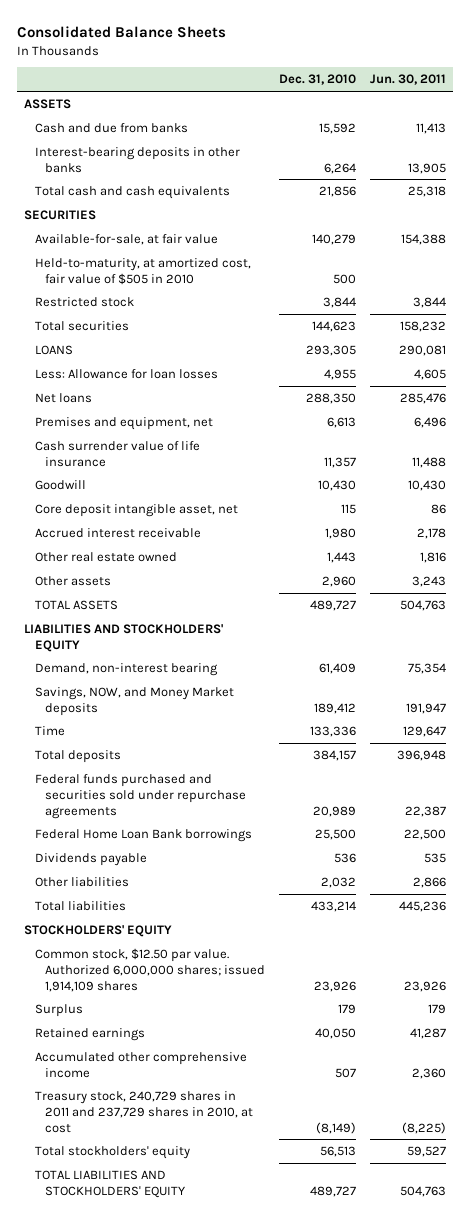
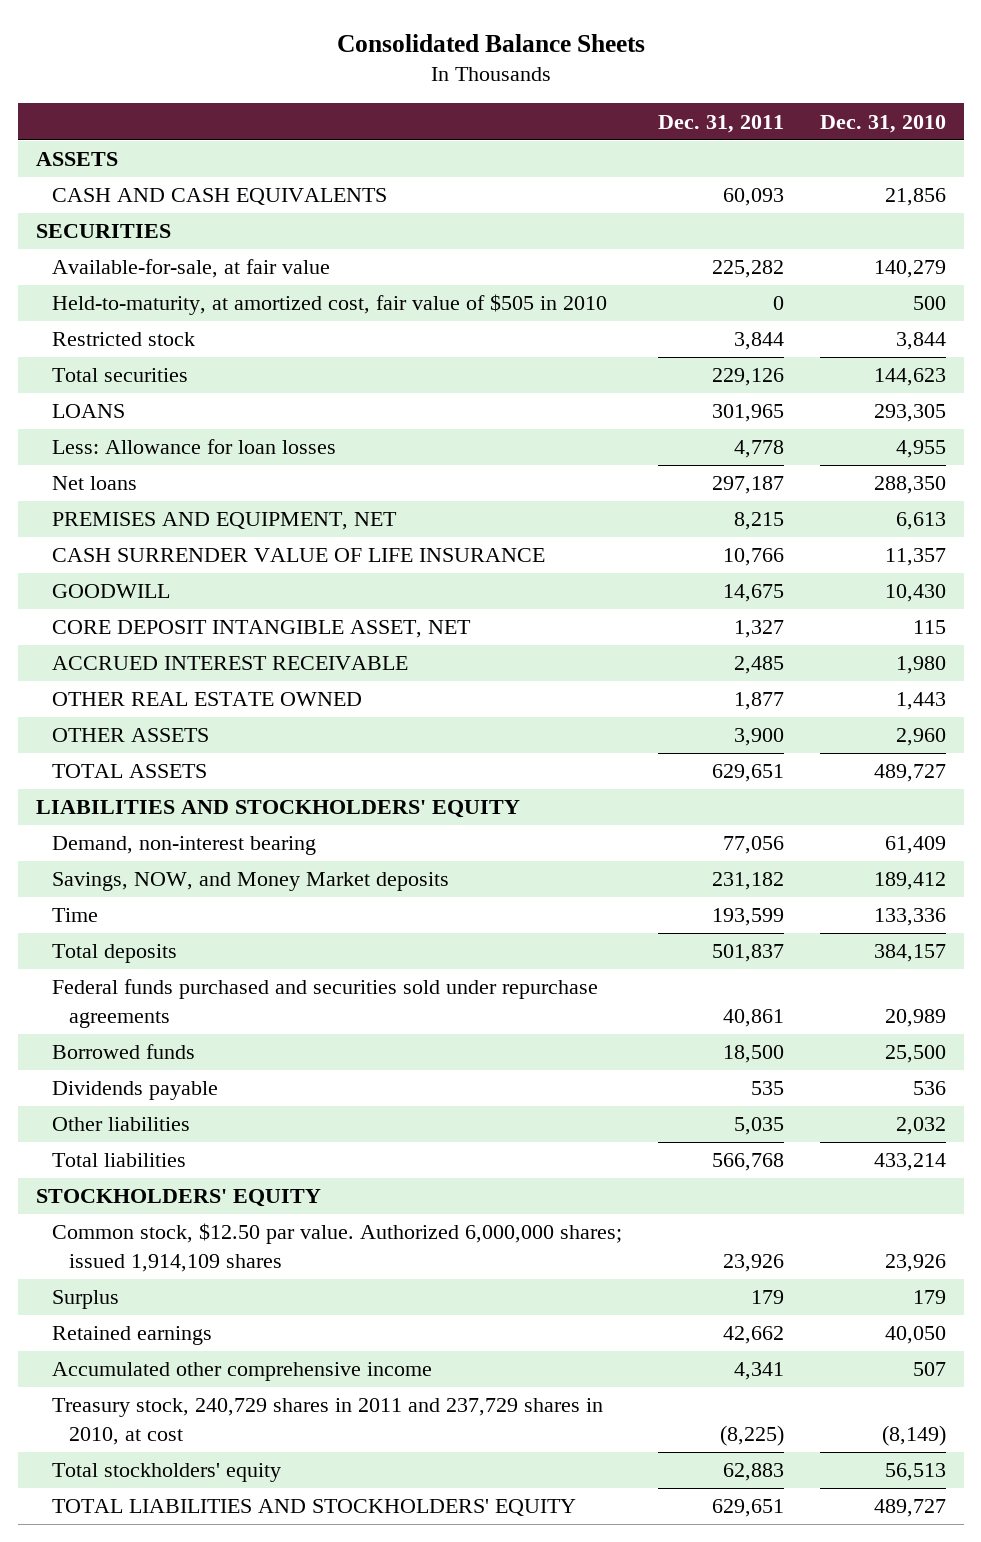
[370,74,447,86] Jun. 30, 2011 -> none
none -> [658,114,785,133] Dec. 31, 2011
[34,122,188,133] Cash and due from banks -> none
[34,146,240,173] Interest-bearing deposits in other banks -> none
[34,185,230,199] Total cash and cash equivalents -> [52,188,388,206] CASH AND CASH EQUIVALENTS
[34,416,213,430] Premises and equipment, net -> [52,512,398,531] PREMISES AND EQUIPMENT, NET
[34,440,200,467] Cash surrender value of life insurance -> [52,548,546,563] CASH SURRENDER VALUE OF LIFE INSURANCE
[34,479,86,490] Goodwill -> [52,584,171,599] GOODWILL
[34,503,238,517] Core deposit intangible asset, net -> [52,620,472,639] CORE DEPOSIT INTANGIBLE ASSET, NET
[34,527,201,538] Accrued interest receivable -> [52,656,409,671] ACCRUED INTEREST RECEIVABLE
[34,551,177,562] Other real estate owned -> [52,692,363,707] OTHER REAL ESTATE OWNED
[34,575,111,586] Other assets -> [52,728,210,743] OTHER ASSETS
[34,828,252,842] Federal Home Loan Bank borrowings -> [52,1044,196,1060] Borrowed funds

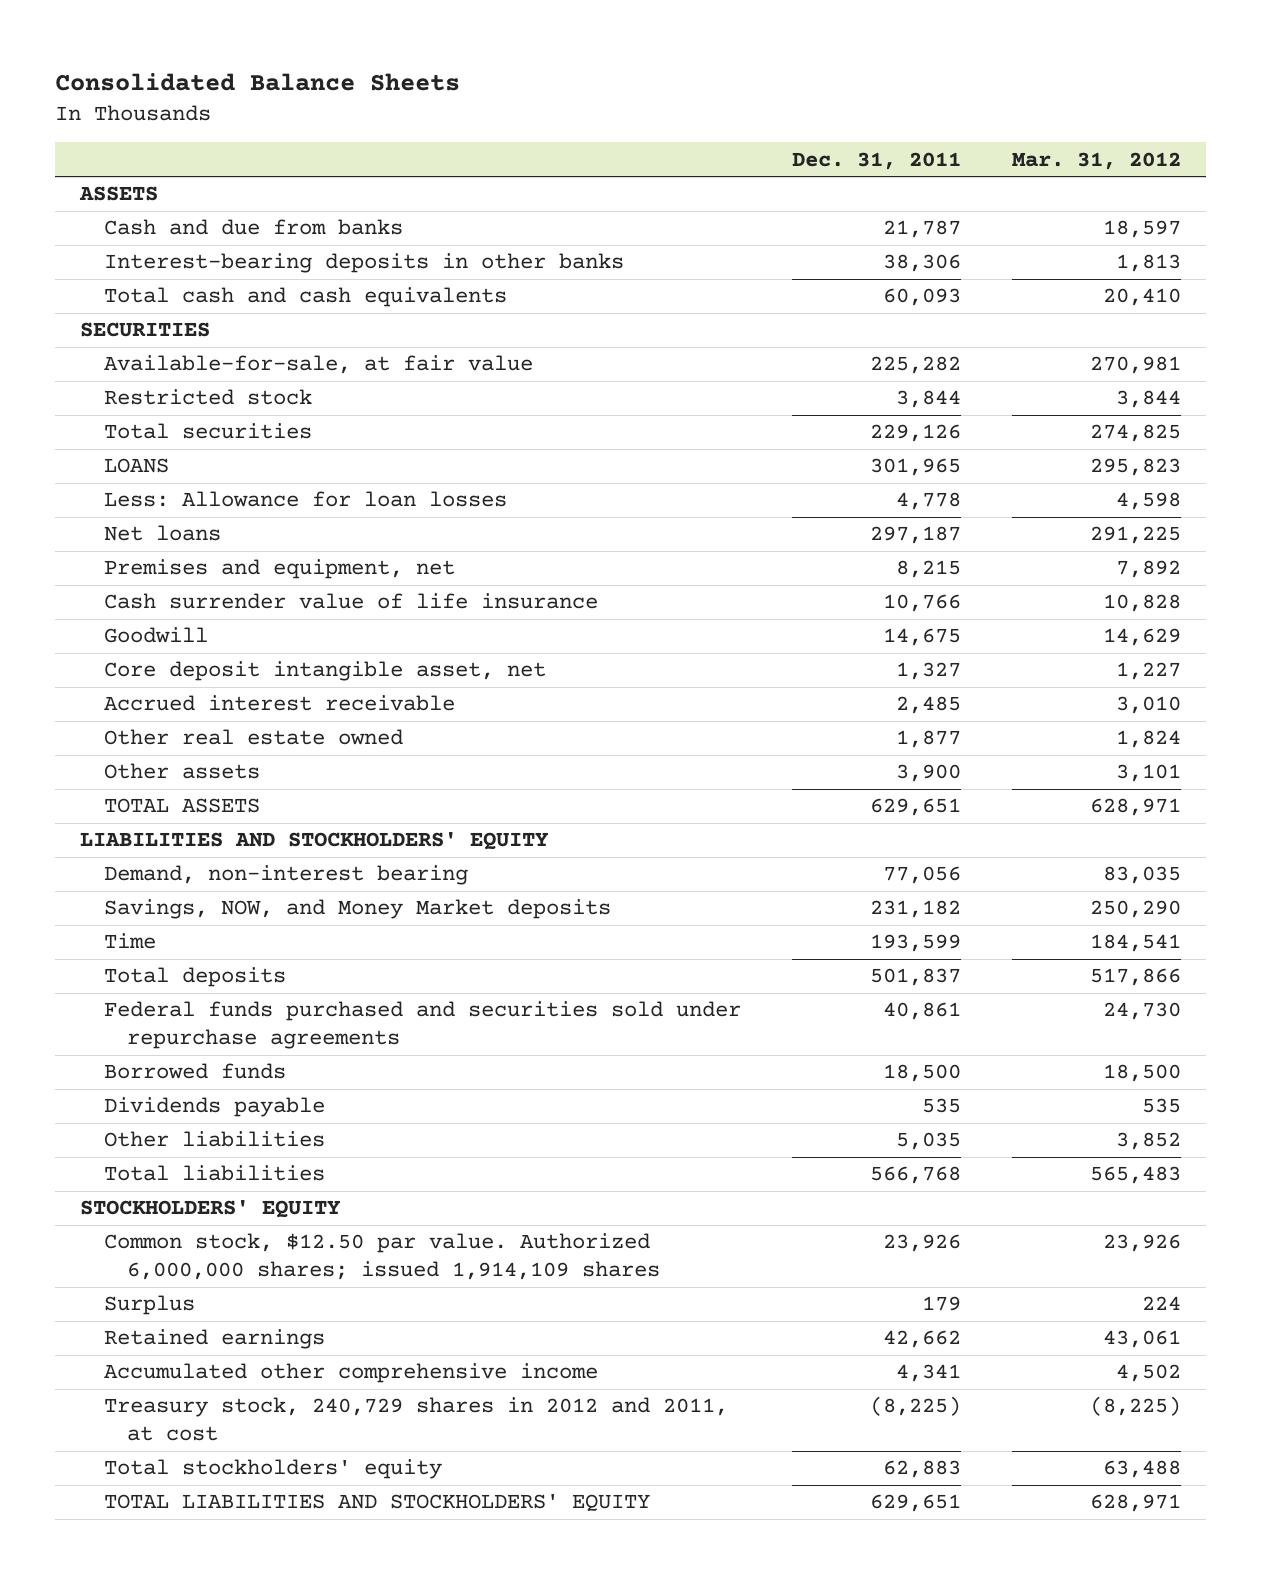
[819,114,946,133] Dec. 31, 2010 -> none
none -> [1011,151,1181,170] Mar. 31, 2012
none -> [103,219,403,236] Cash and due from banks
none -> [103,253,624,274] Interest-bearing deposits in other banks
[52,188,388,206] CASH AND CASH EQUIVALENTS -> [103,287,507,308] Total cash and cash equivalents
[52,294,608,316] Held-to-maturity, at amortized cost, fair value of $505 in 2010 -> none
[52,512,398,531] PREMISES AND EQUIPMENT, NET -> [103,559,455,580] Premises and equipment, net
[52,548,546,563] CASH SURRENDER VALUE OF LIFE INSURANCE -> [103,593,598,610] Cash surrender value of life insurance
[52,584,171,599] GOODWILL -> [103,627,208,644] Goodwill
[52,620,472,639] CORE DEPOSIT INTANGIBLE ASSET, NET -> [103,661,546,682] Core deposit intangible asset, net
[52,656,409,671] ACCRUED INTEREST RECEIVABLE -> [103,695,455,712] Accrued interest receivable
[52,692,363,707] OTHER REAL ESTATE OWNED -> [103,729,403,746] Other real estate owned
[52,728,210,743] OTHER ASSETS -> [103,763,260,780] Other assets
[52,1398,604,1445] Treasury stock, 240,729 shares in 2011 and 237,729 shares in 2010, at cost -> [103,1397,728,1442] Treasury stock, 240,729 shares in 2012 and 2011, at cost

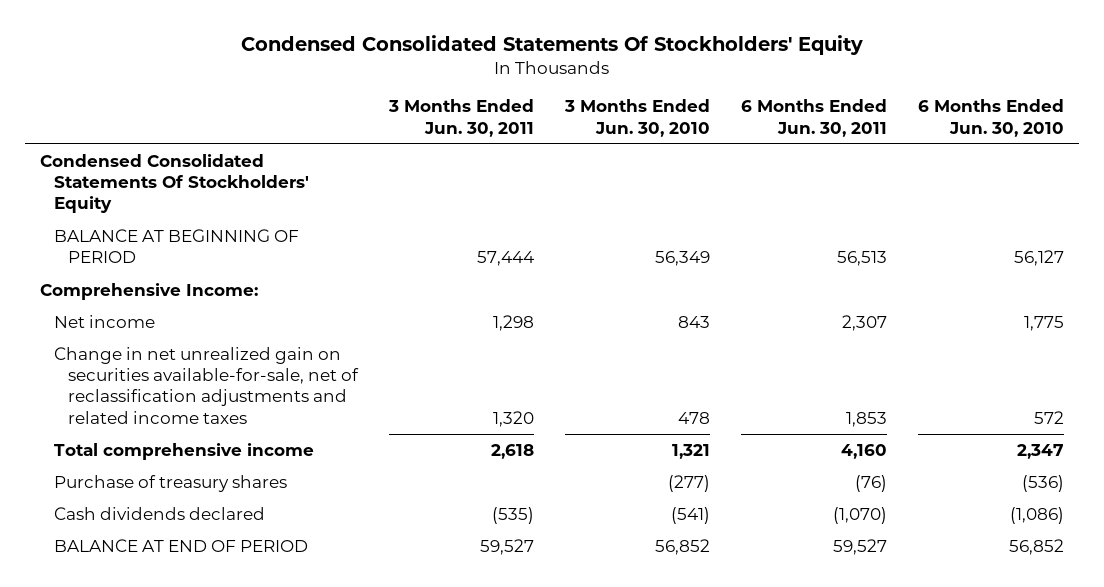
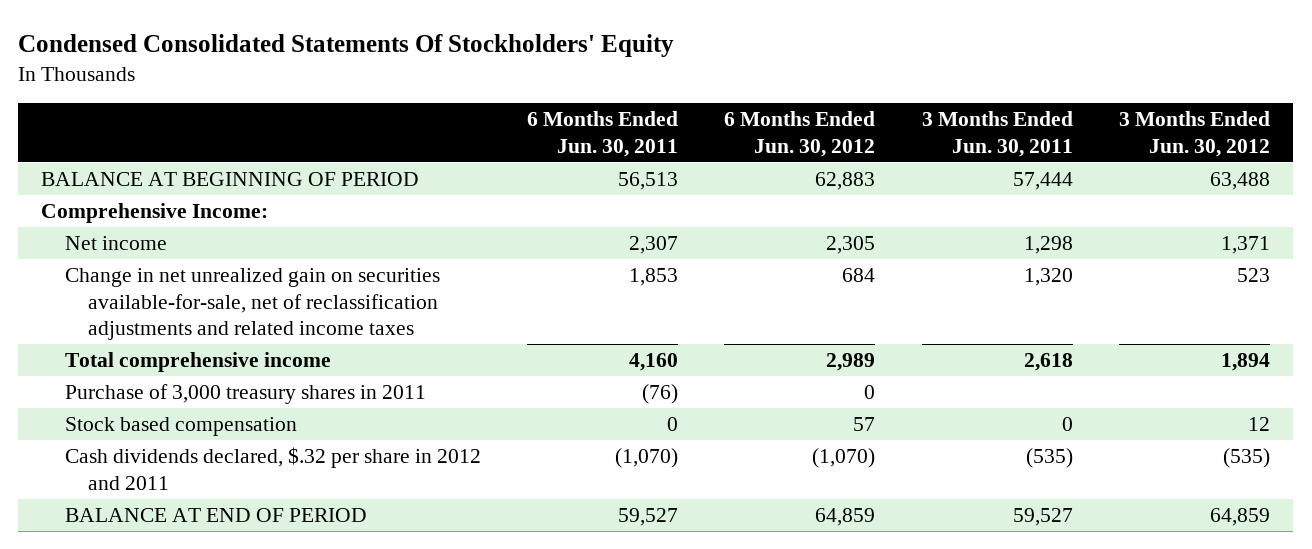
[564,99,711,137] 3 Months Ended Jun. 30, 2010 -> none
[917,99,1064,137] 6 Months Ended Jun. 30, 2010 -> none
none -> [724,111,876,157] 6 Months Ended Jun. 30, 2012
none -> [1119,111,1271,157] 3 Months Ended Jun. 30, 2012
[39,154,310,214] Condensed Consolidated Statements Of Stockholders' Equity -> none
[54,475,288,493] Purchase of treasury shares -> [64,384,426,405] Purchase of 3,000 treasury shares in 2011
none -> [64,417,297,437] Stock based compensation
[54,507,266,521] Cash dividends declared -> [64,447,481,490] Cash dividends declared, $.32 per share in 2012 and 2011

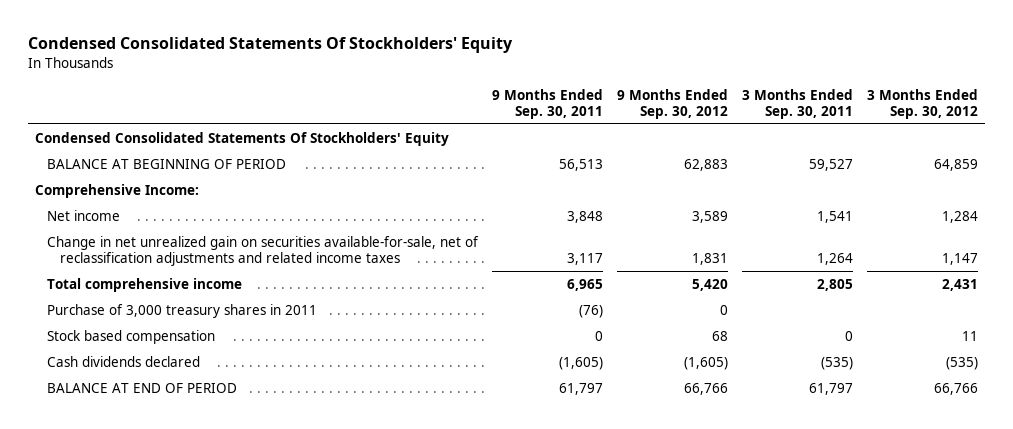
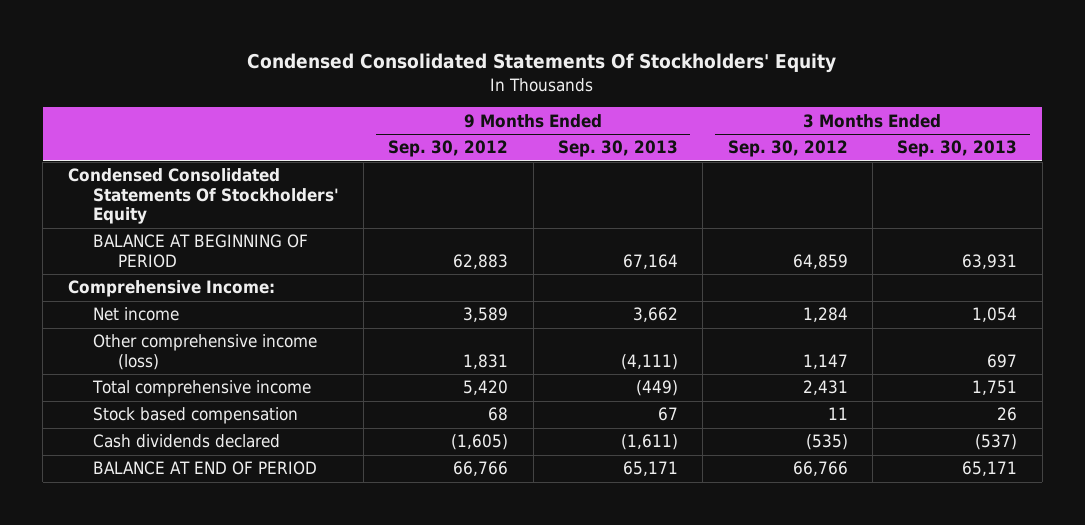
[492,88,604,119] 9 Months Ended Sep. 30, 2011 -> none
[741,88,853,119] 3 Months Ended Sep. 30, 2011 -> none
none -> [558,140,679,158] Sep. 30, 2013
none -> [897,140,1018,158] Sep. 30, 2013
[47,236,480,267] Change in net unrealized gain on securities available-for-sale, net of reclassification adjustments and related income taxes -> [92,334,317,370] Other comprehensive income (loss)
[47,304,318,319] Purchase of 3,000 treasury shares in 2011 -> none

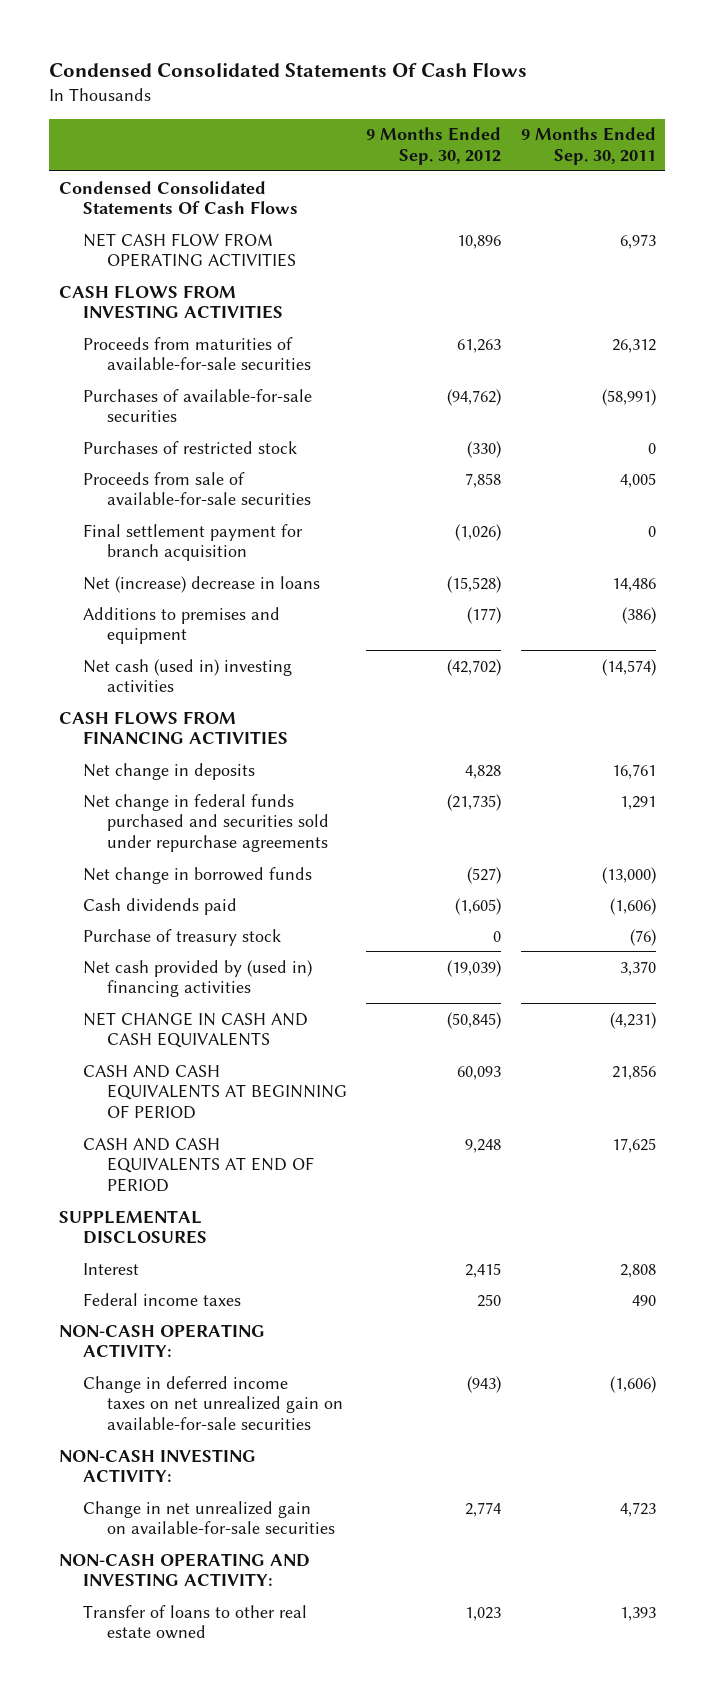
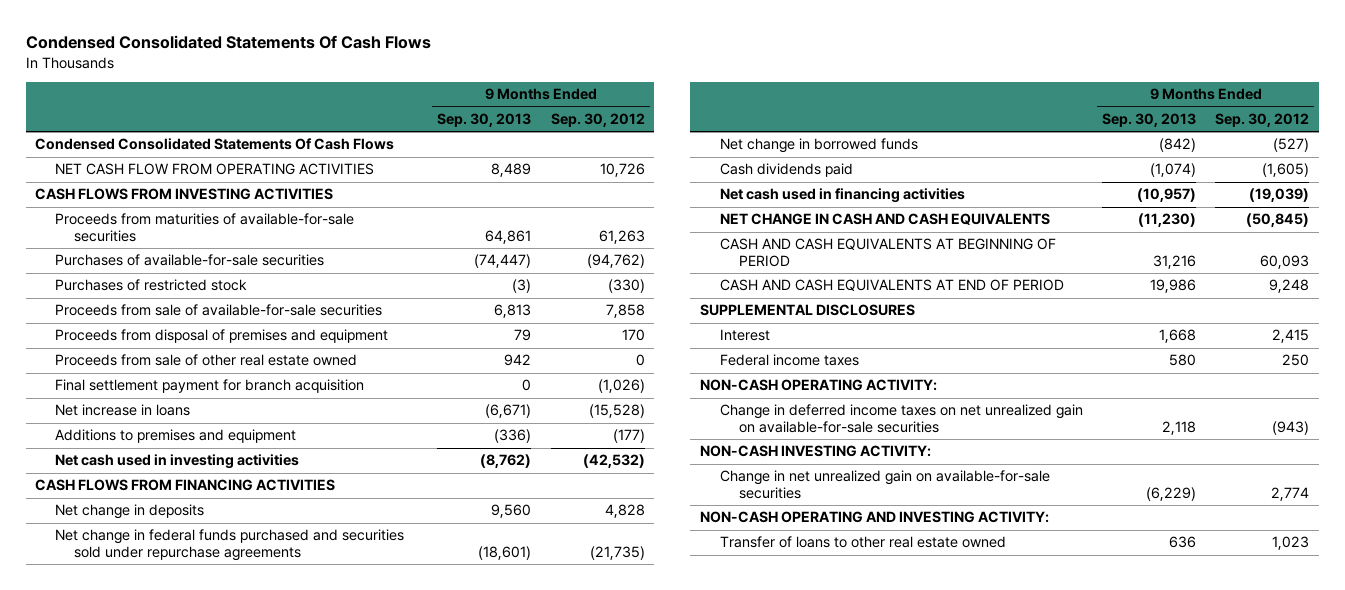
[520,127,656,165] 9 Months Ended Sep. 30, 2011 -> none
none -> [437,112,532,127] Sep. 30, 2013
[457,234,502,249] 10,896 -> [599,163,645,178] 10,726
none -> [54,329,388,344] Proceeds from disposal of premises and equipment
none -> [54,354,357,367] Proceeds from sale of other real estate owned
[82,575,320,593] Net (increase) decrease in loans -> [54,404,190,417] Net increase in loans
[82,658,292,693] Net cash (used in) investing activities -> [54,454,299,470] Net cash used in investing activities
[447,658,502,676] (42,702) -> [582,454,645,469] (42,532)
[82,928,281,946] Purchase of treasury stock -> none
[82,959,312,998] Net cash provided by (used in) financing activities -> [719,188,965,204] Net cash used in financing activities

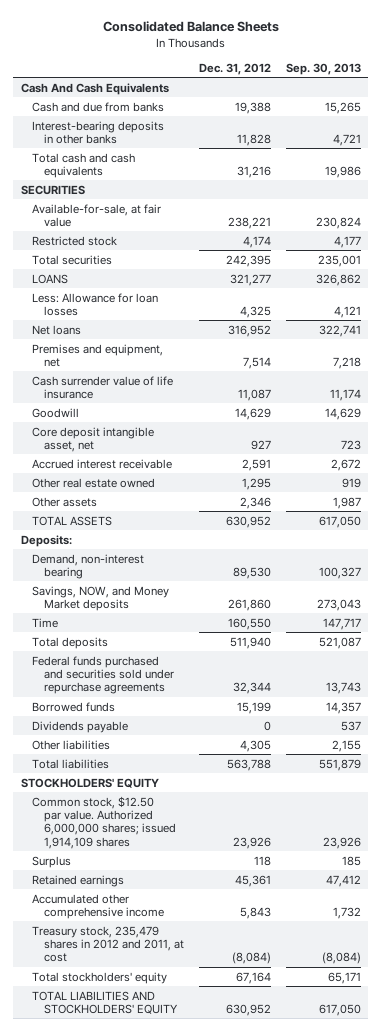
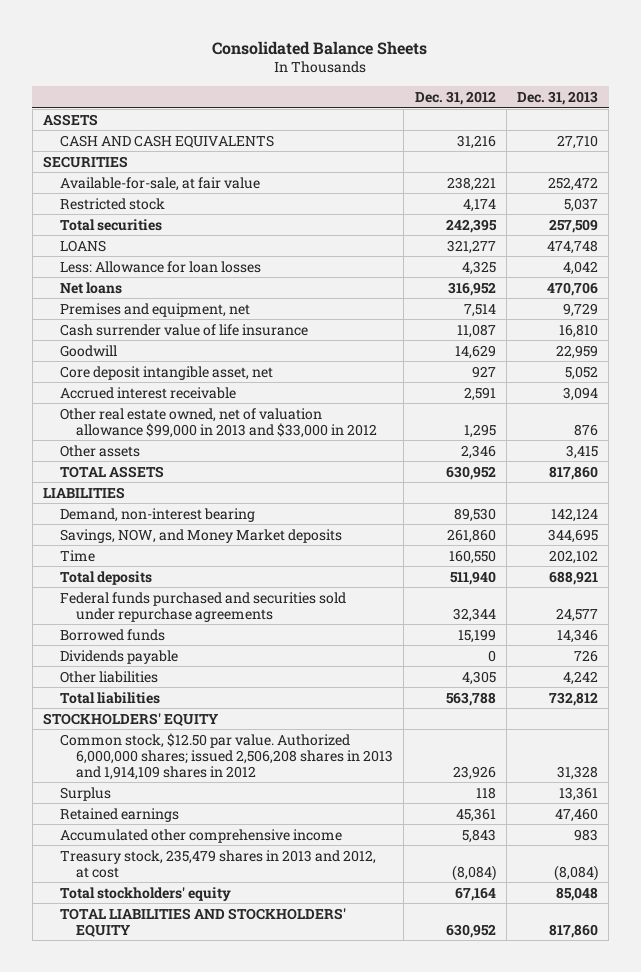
[285,62,361,75] Sep. 30, 2013 -> none
none -> [517,90,599,105] Dec. 31, 2013
[20,82,169,95] Cash And Cash Equivalents -> none
[32,101,165,112] Cash and due from banks -> none
[32,120,165,144] Interest-bearing deposits in other banks -> none
none -> [42,113,98,126] ASSETS
[32,152,136,178] Total cash and cash equivalents -> [59,134,274,148] CASH AND CASH EQUIVALENTS
[32,477,156,488] Other real estate owned -> [59,407,378,438] Other real estate owned, net of valuation allowance $99,000 in 2013 and $33,000 in 2012
[20,534,72,547] Deposits: -> none
none -> [42,486,125,499] LIABILITIES
[32,795,176,849] Common stock, $12.50 par value. Authorized 6,000,000 shares; issued 1,914,109 shares -> [59,732,394,780] Common stock, $12.50 par value. Authorized 6,000,000 shares; issued 2,506,208 shares in 2013 and 1,914,109 shares in 2012
[32,925,184,963] Treasury stock, 235,479 shares in 2012 and 2011, at cost -> [59,849,376,878] Treasury stock, 235,479 shares in 2013 and 2012, at cost

